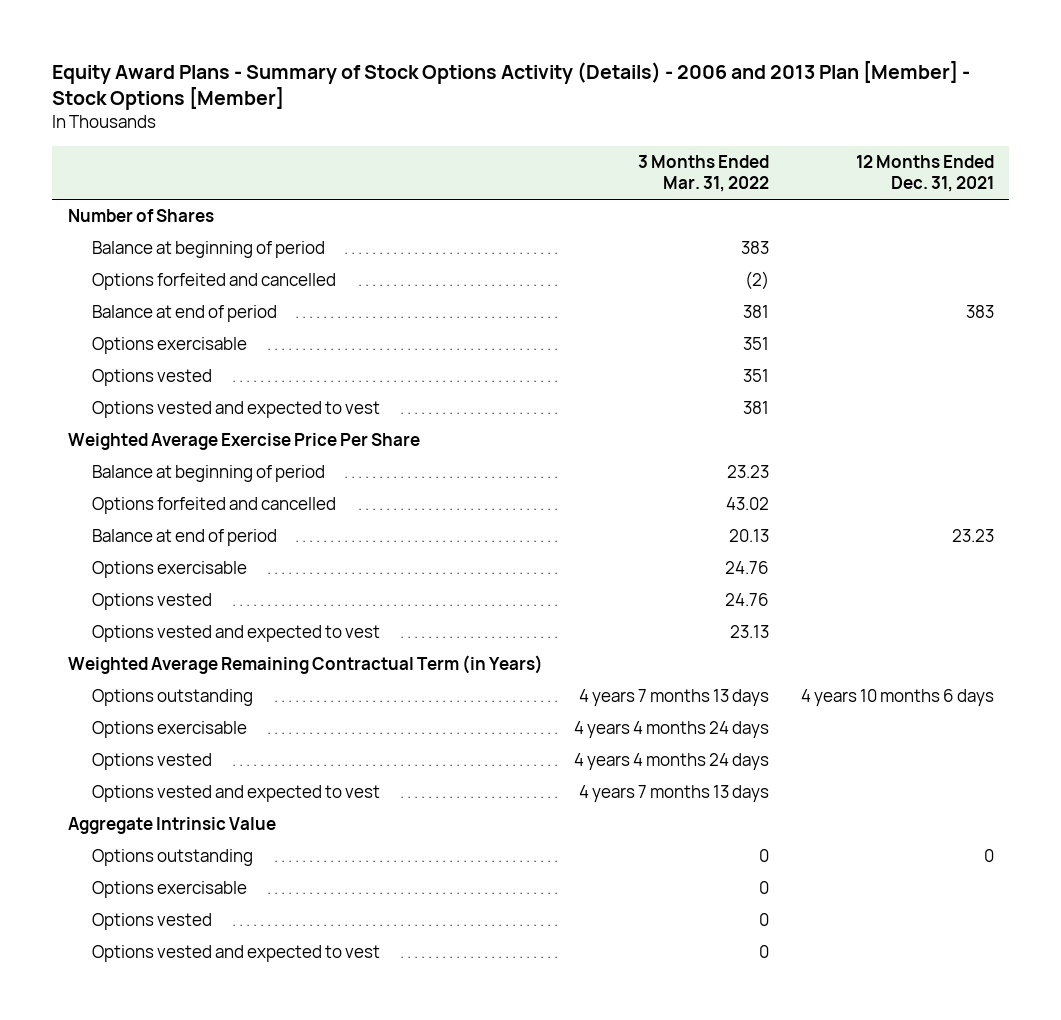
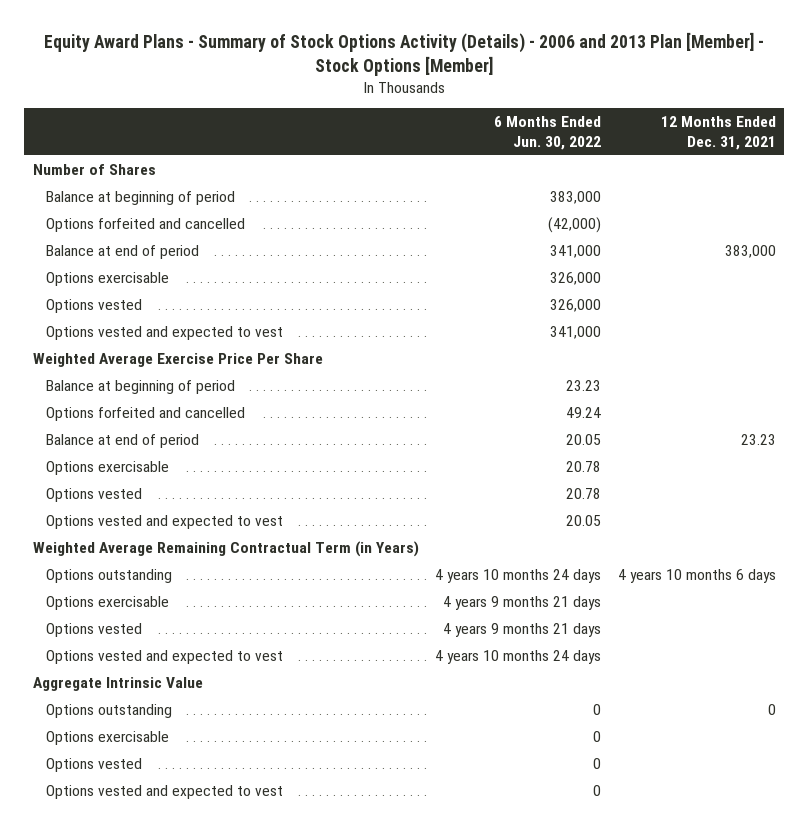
[638,154,770,193] 3 Months Ended Mar. 31, 2022 -> none
none -> [494,115,602,150] 6 Months Ended Jun. 30, 2022
[965,305,994,319] 383 -> [724,244,776,258] 383,000

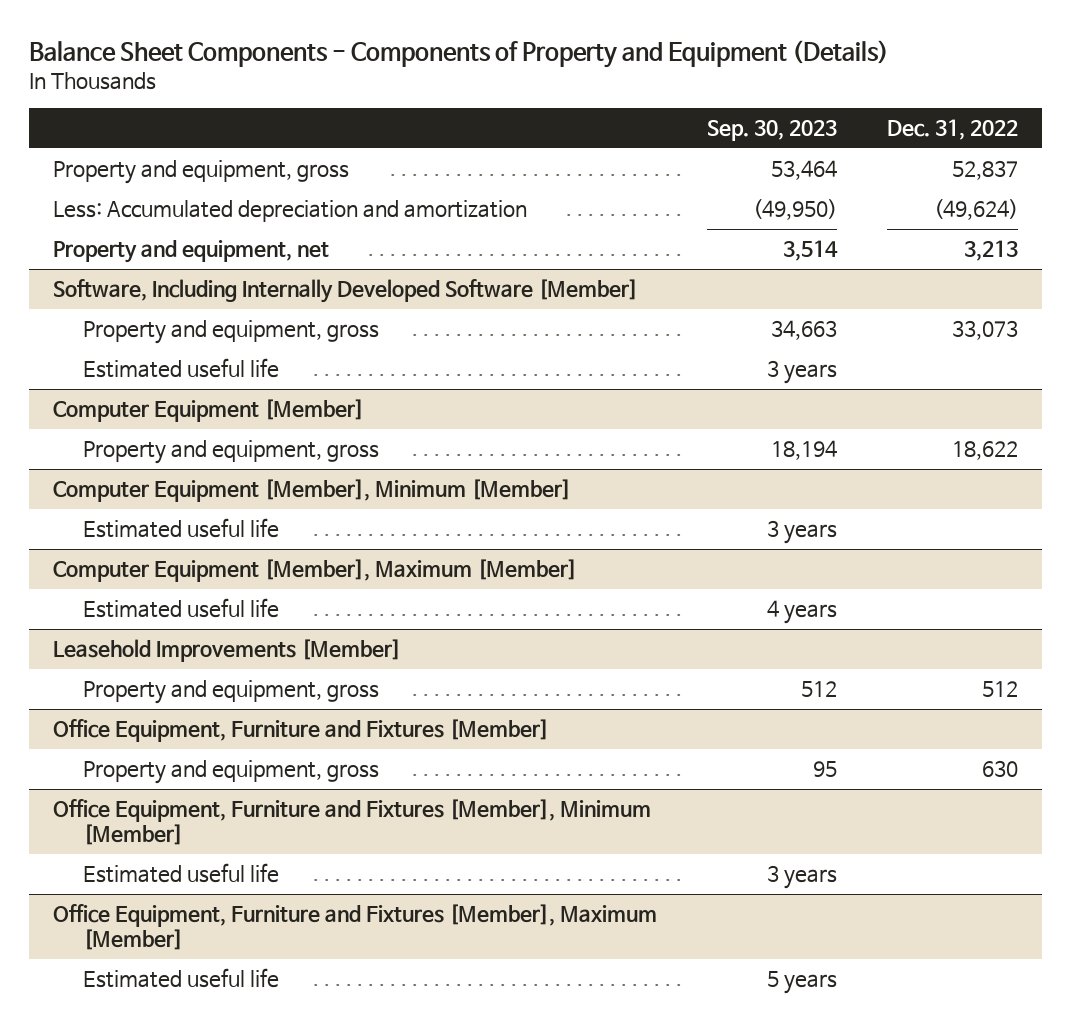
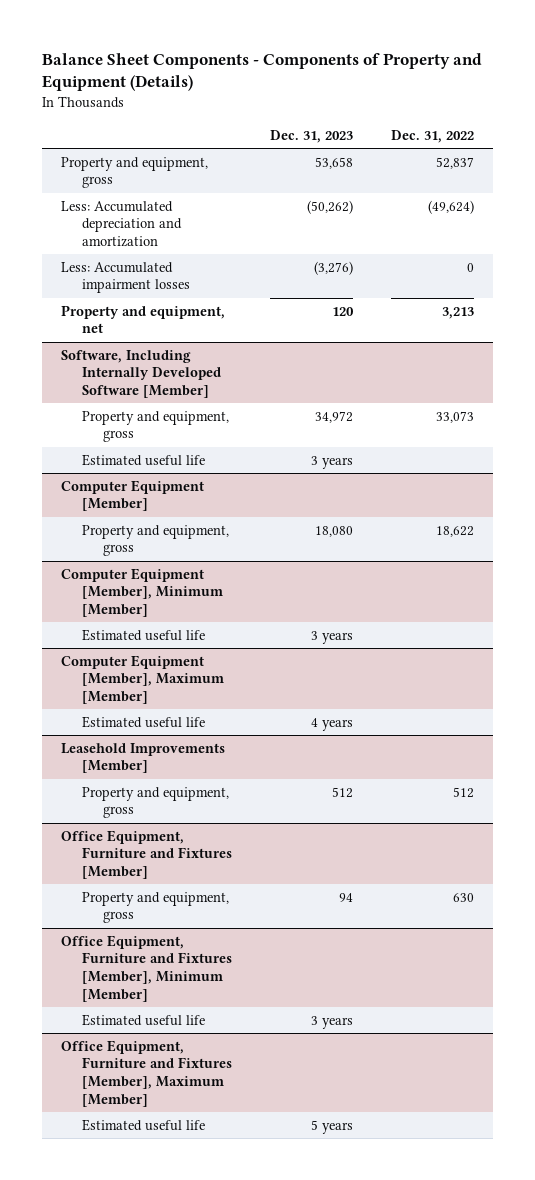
[706,120,837,142] Sep. 30, 2023 -> none
none -> [269,129,353,143] Dec. 31, 2023
none -> [61,261,190,294] Less: Accumulated impairment losses

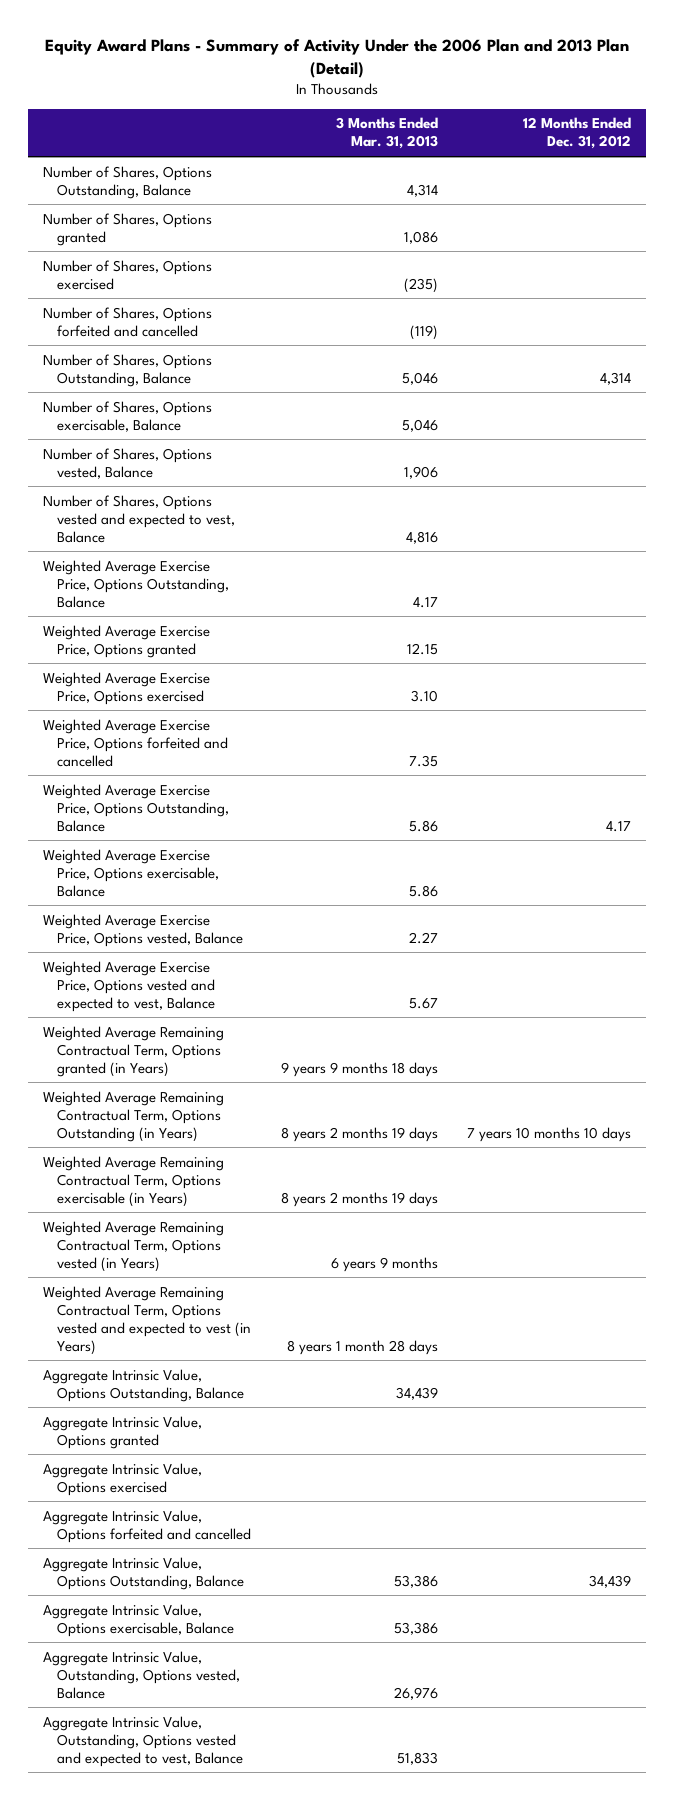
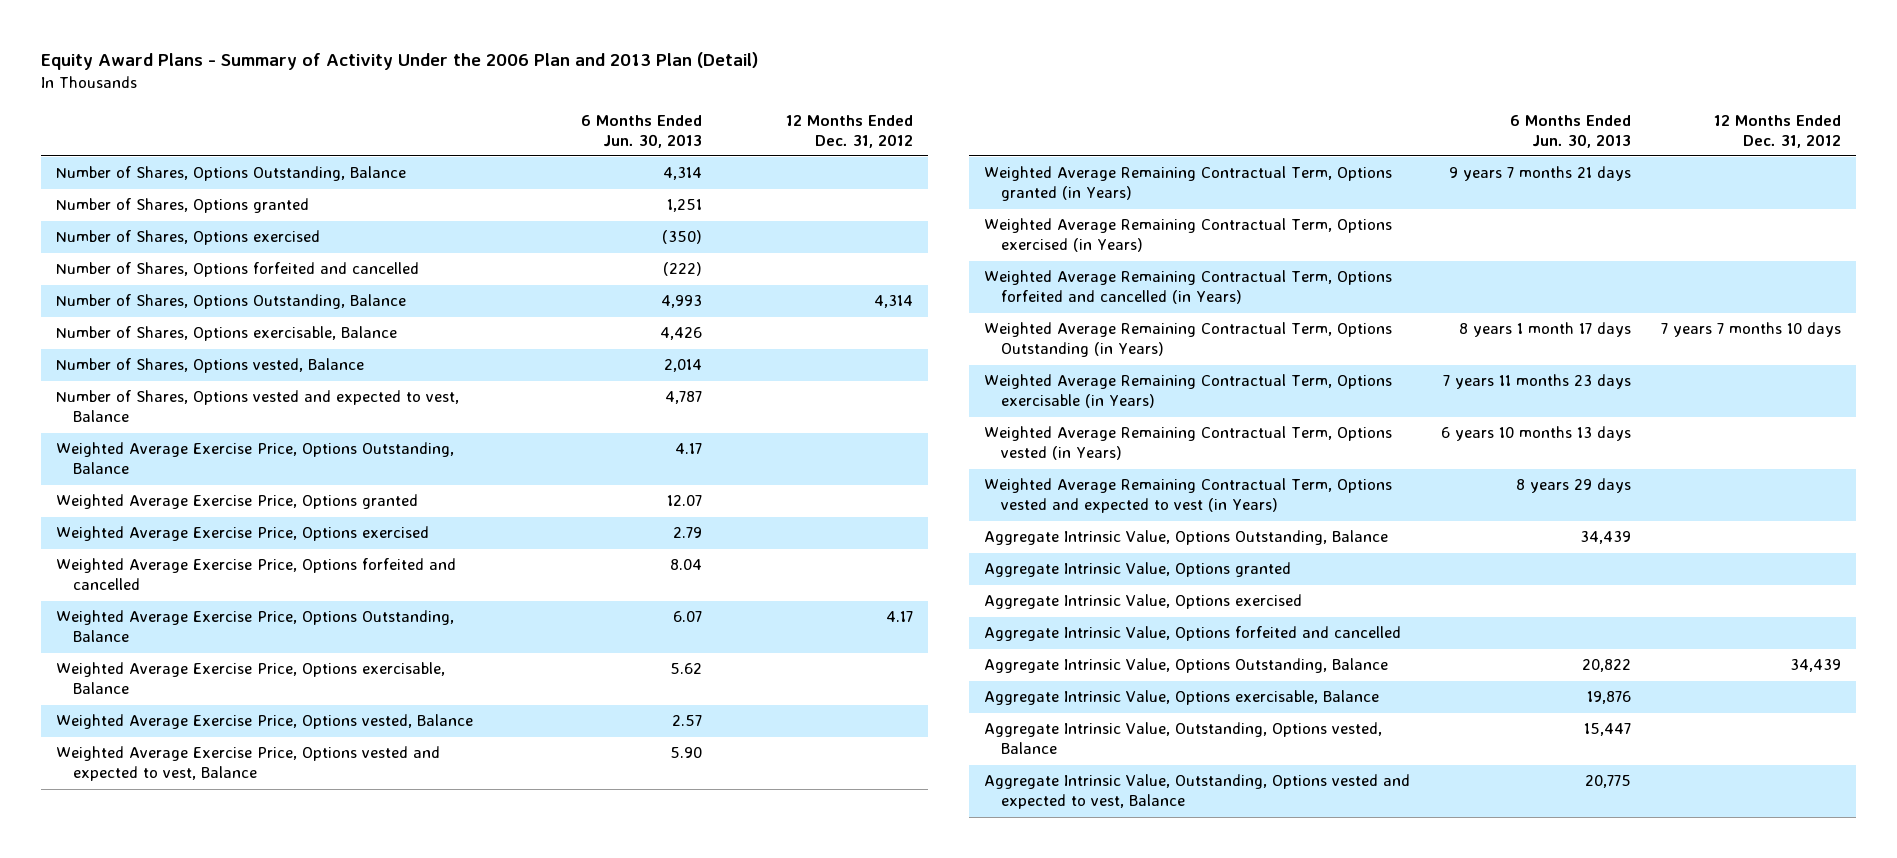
[335,117,438,150] 3 Months Ended Mar. 31, 2013 -> none
none -> [581,114,703,148] 6 Months Ended Jun. 30, 2013
none -> [984,218,1393,253] Weighted Average Remaining Contractual Term, Options exercised (in Years)
none -> [984,270,1393,305] Weighted Average Remaining Contractual Term, Options forfeited and cancelled (in Years)
[467,1126,632,1142] 7 years 10 months 10 days -> [1661,322,1842,338] 7 years 7 months 10 days

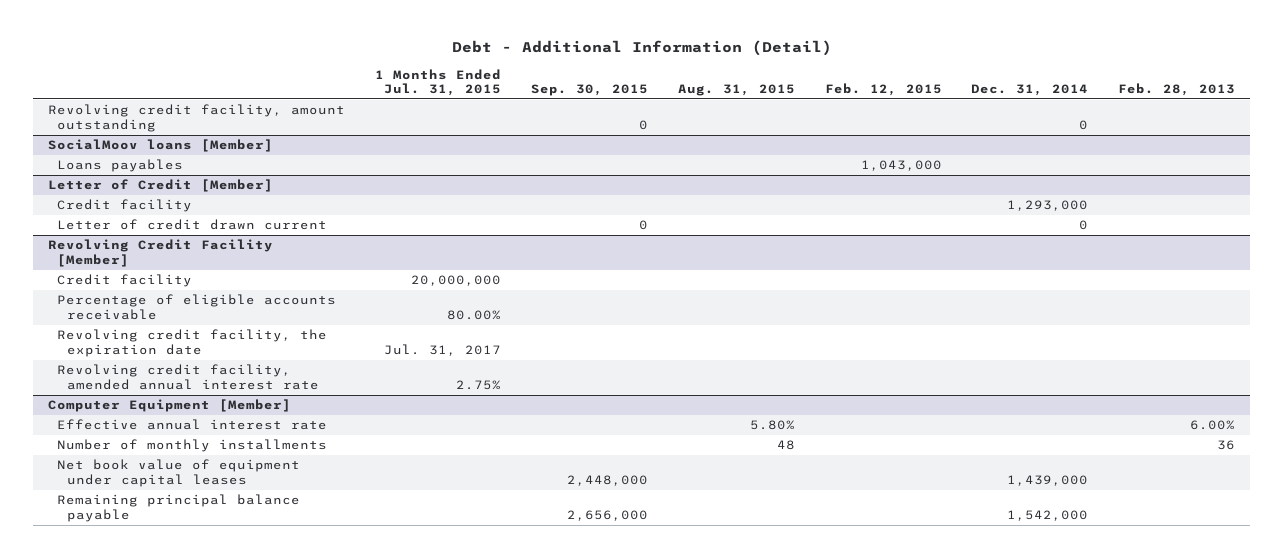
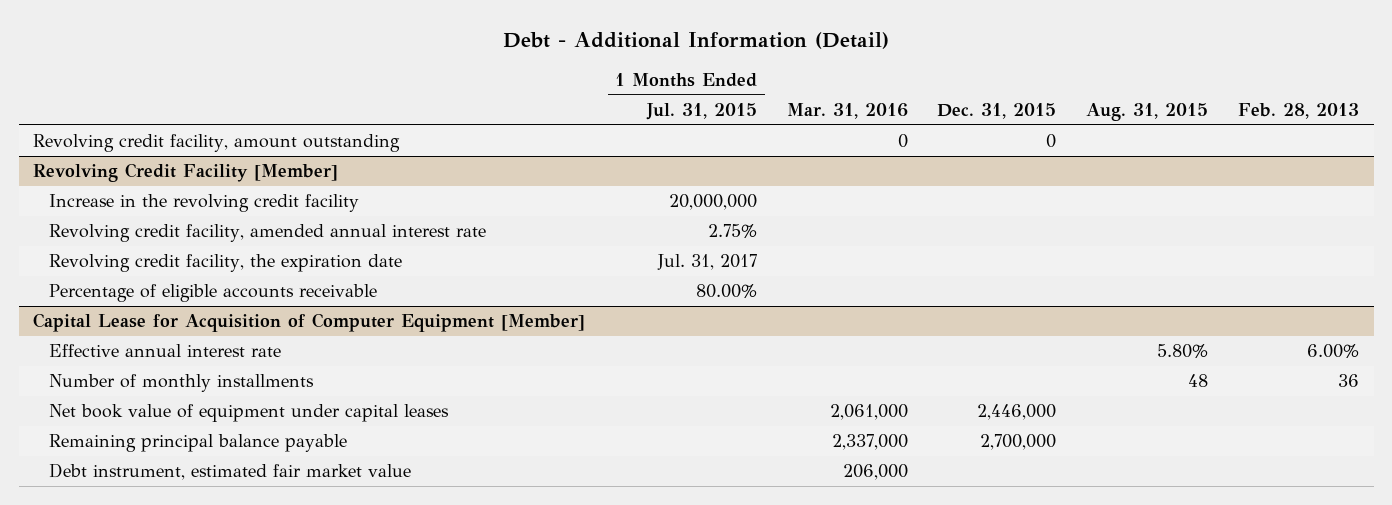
[530,83,648,96] Sep. 30, 2015 -> none
[824,82,942,96] Feb. 12, 2015 -> none
[971,83,1089,96] Dec. 31, 2014 -> none
none -> [786,103,908,120] Mar. 31, 2016
none -> [937,103,1057,120] Dec. 31, 2015
[47,139,273,153] SocialMoov loans [Member] -> none
[57,159,184,173] Loans payables -> none
[47,179,273,193] Letter of Credit [Member] -> none
[57,199,193,213] Credit facility -> none
[57,219,328,231] Letter of credit drawn current -> none
[57,274,193,288] Credit facility -> [48,194,359,213] Increase in the revolving credit facility
[57,329,328,357] Revolving credit facility, the expiration date -> [48,254,402,273] Revolving credit facility, the expiration date
[57,294,337,320] Percentage of eligible accounts receivable -> [48,284,377,303] Percentage of eligible accounts receivable
[47,399,291,413] Computer Equipment [Member] -> [33,313,586,333] Capital Lease for Acquisition of Computer Equipment [Member]
none -> [48,463,411,481] Debt instrument, estimated fair market value

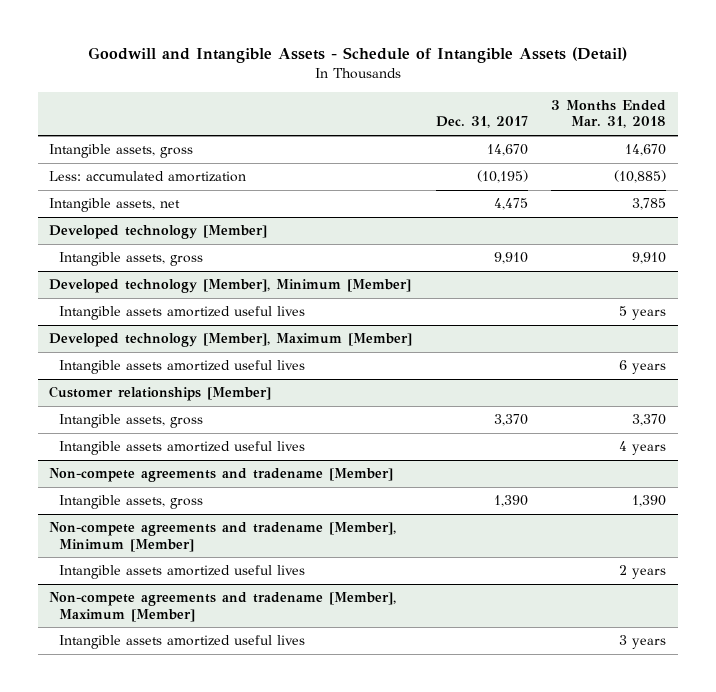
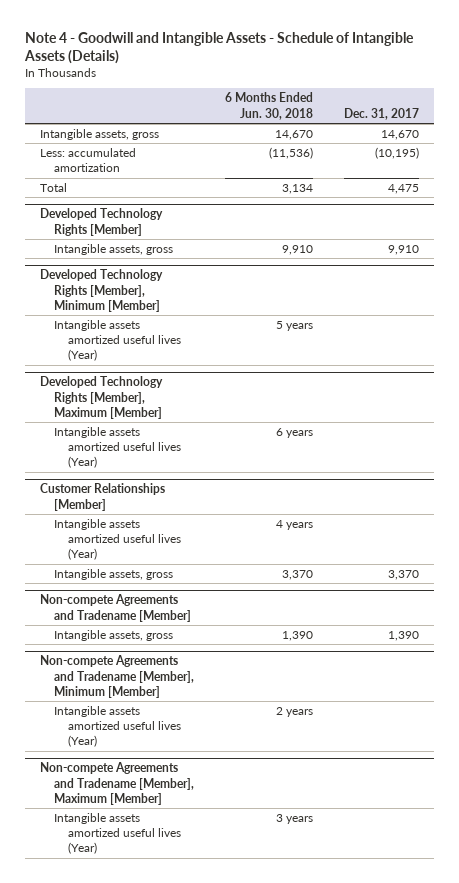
[87,47,627,64] Goodwill and Intangible Assets - Schedule of Intangible Assets (Detail) -> [23,31,414,65] Note 4 - Goodwill and Intangible Assets - Schedule of Intangible Assets (Details)
[551,99,667,129] 3 Months Ended Mar. 31, 2018 -> none
none -> [225,92,314,120] 6 Months Ended Jun. 30, 2018
[49,198,181,213] Intangible assets, net -> [40,182,68,192] Total
[49,225,268,240] Developed technology [Member] -> [40,208,164,236] Developed Technology Rights [Member]
[49,279,412,294] Developed technology [Member], Minimum [Member] -> [40,269,164,312] Developed Technology Rights [Member], Minimum [Member]
[59,306,306,321] Intangible assets amortized useful lives -> [54,319,182,362] Intangible assets amortized useful lives (Year)
[49,333,413,348] Developed technology [Member], Maximum [Member] -> [40,376,164,419] Developed Technology Rights [Member], Maximum [Member]
[59,360,306,375] Intangible assets amortized useful lives -> [54,426,182,469] Intangible assets amortized useful lives (Year)
[49,386,272,402] Customer relationships [Member] -> [40,483,166,511] Customer Relationships [Member]
none -> [54,518,182,561] Intangible assets amortized useful lives (Year)
[59,441,306,456] Intangible assets amortized useful lives -> none
[49,468,394,483] Non-compete agreements and tradename [Member] -> [40,594,192,622] Non-compete Agreements and Tradename [Member]
[49,522,397,552] Non-compete agreements and tradename [Member], Minimum [Member] -> [40,655,195,698] Non-compete Agreements and Tradename [Member], Minimum [Member]
[59,565,306,580] Intangible assets amortized useful lives -> [54,705,182,748] Intangible assets amortized useful lives (Year)
[49,592,397,622] Non-compete agreements and tradename [Member], Maximum [Member] -> [40,762,195,805] Non-compete Agreements and Tradename [Member], Maximum [Member]
[59,635,306,650] Intangible assets amortized useful lives -> [54,812,182,855] Intangible assets amortized useful lives (Year)

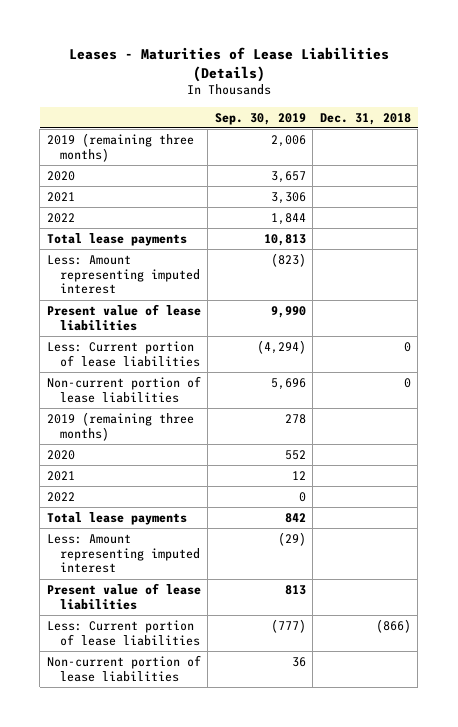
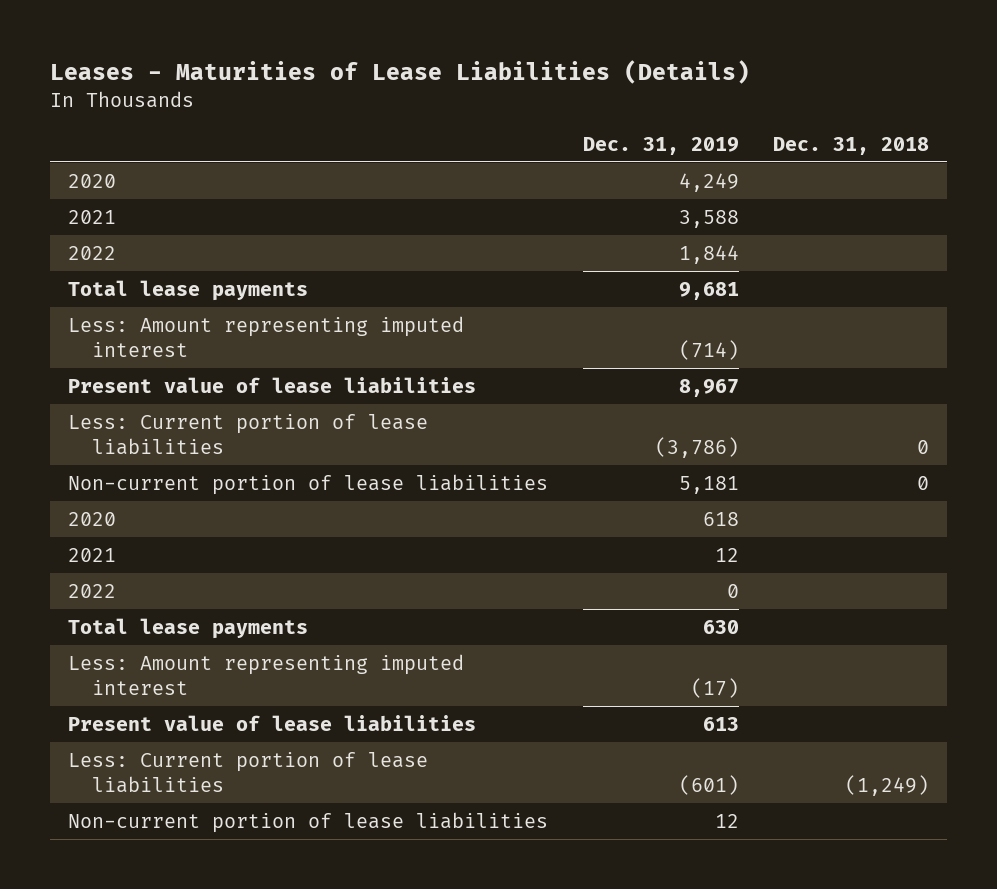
[214,112,306,125] Sep. 30, 2019 -> none
none -> [582,136,739,155] Dec. 31, 2019
[46,132,194,162] 2019 (remaining three months) -> none
[46,411,194,441] 2019 (remaining three months) -> none
[375,618,411,633] (866) -> [845,774,930,796] (1,249)

